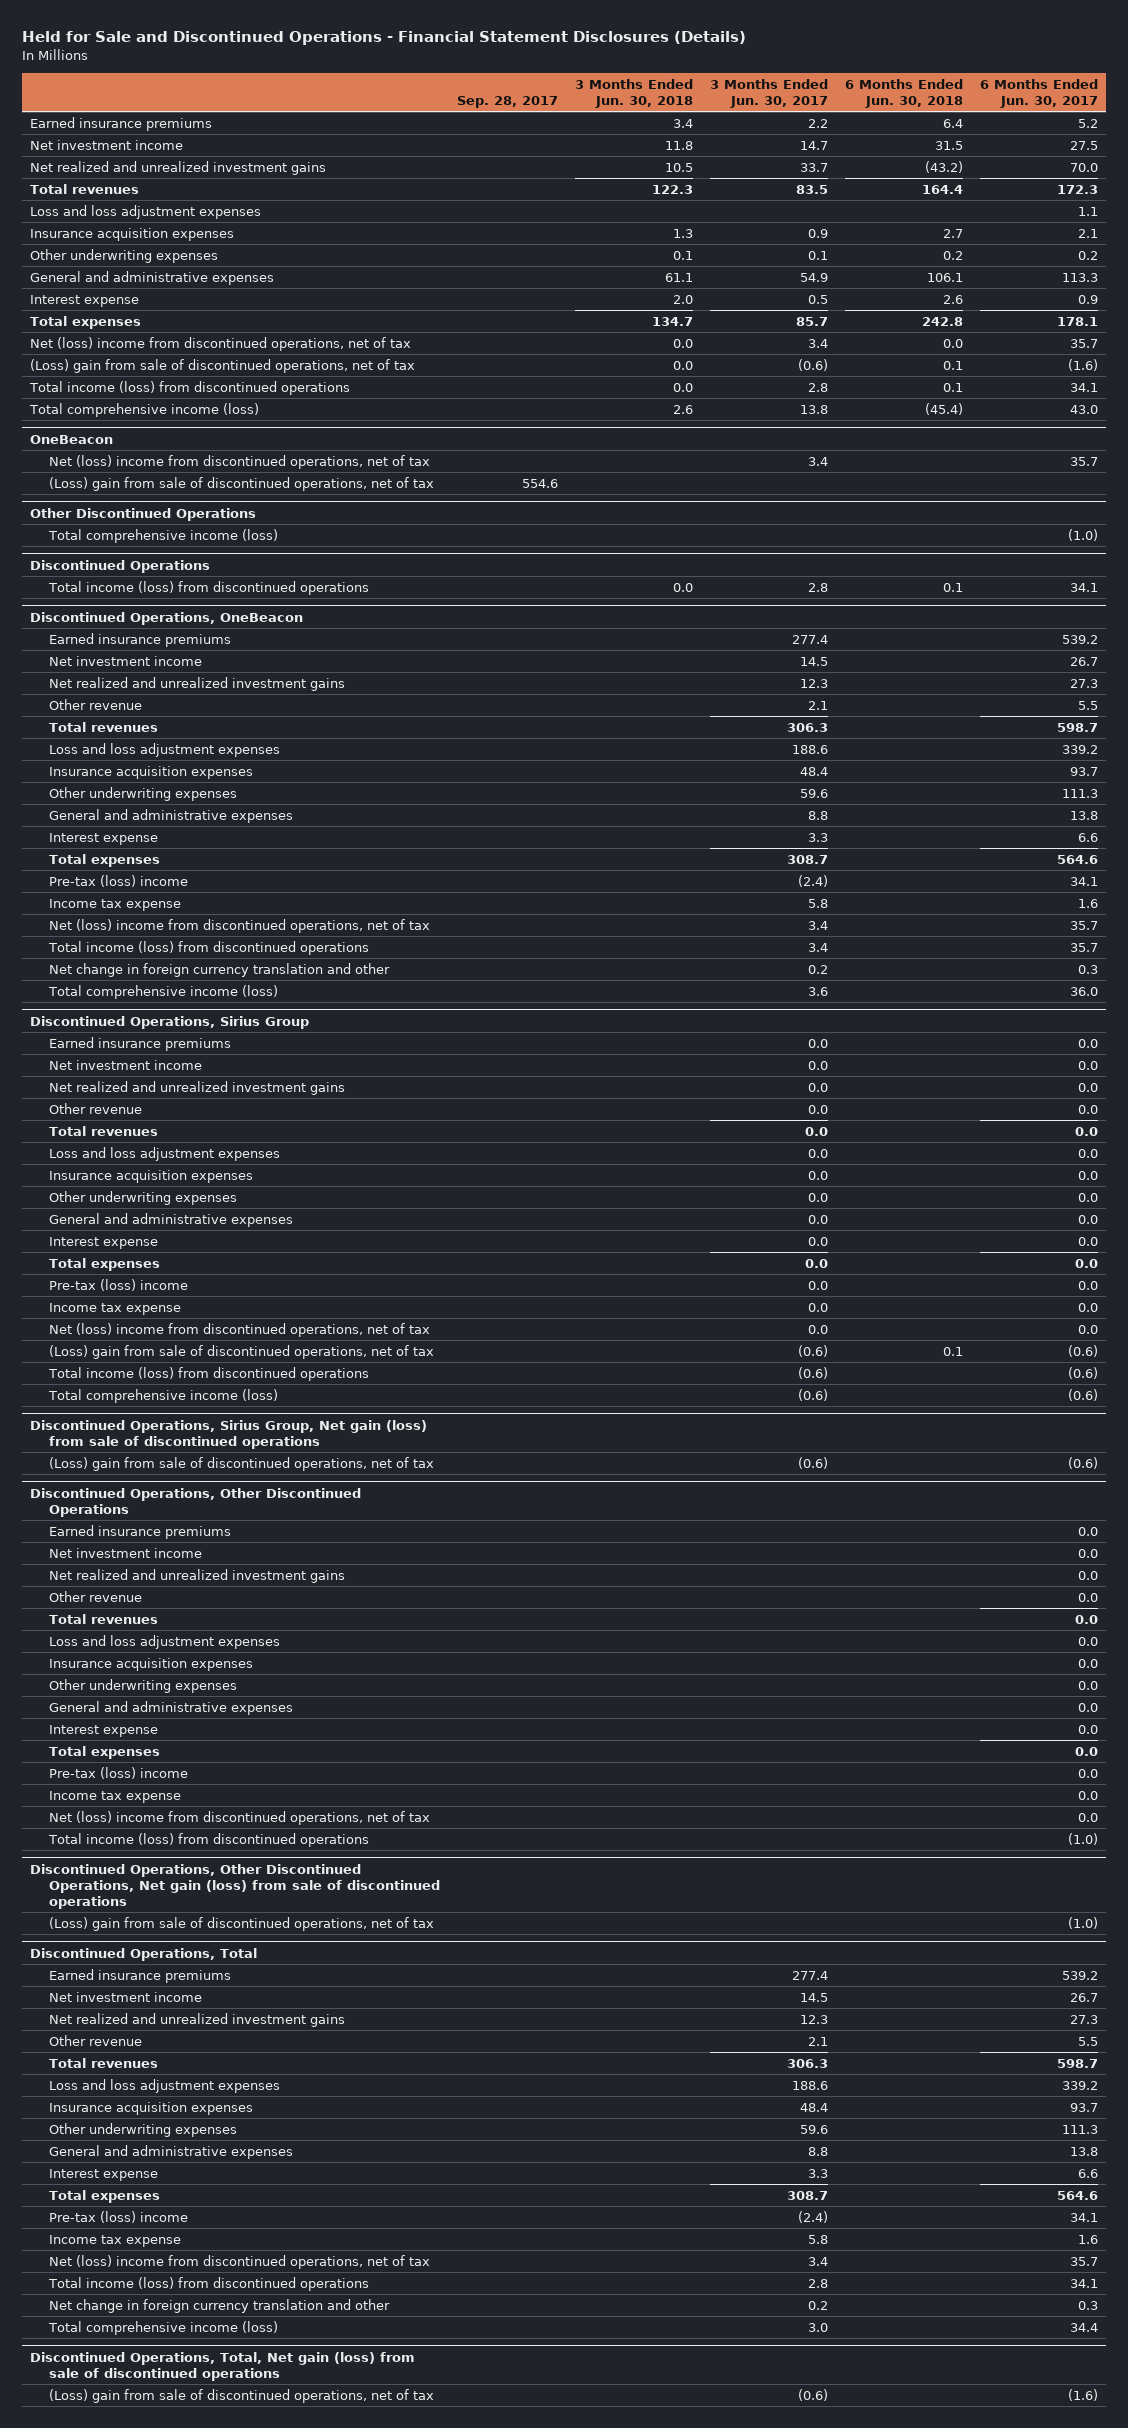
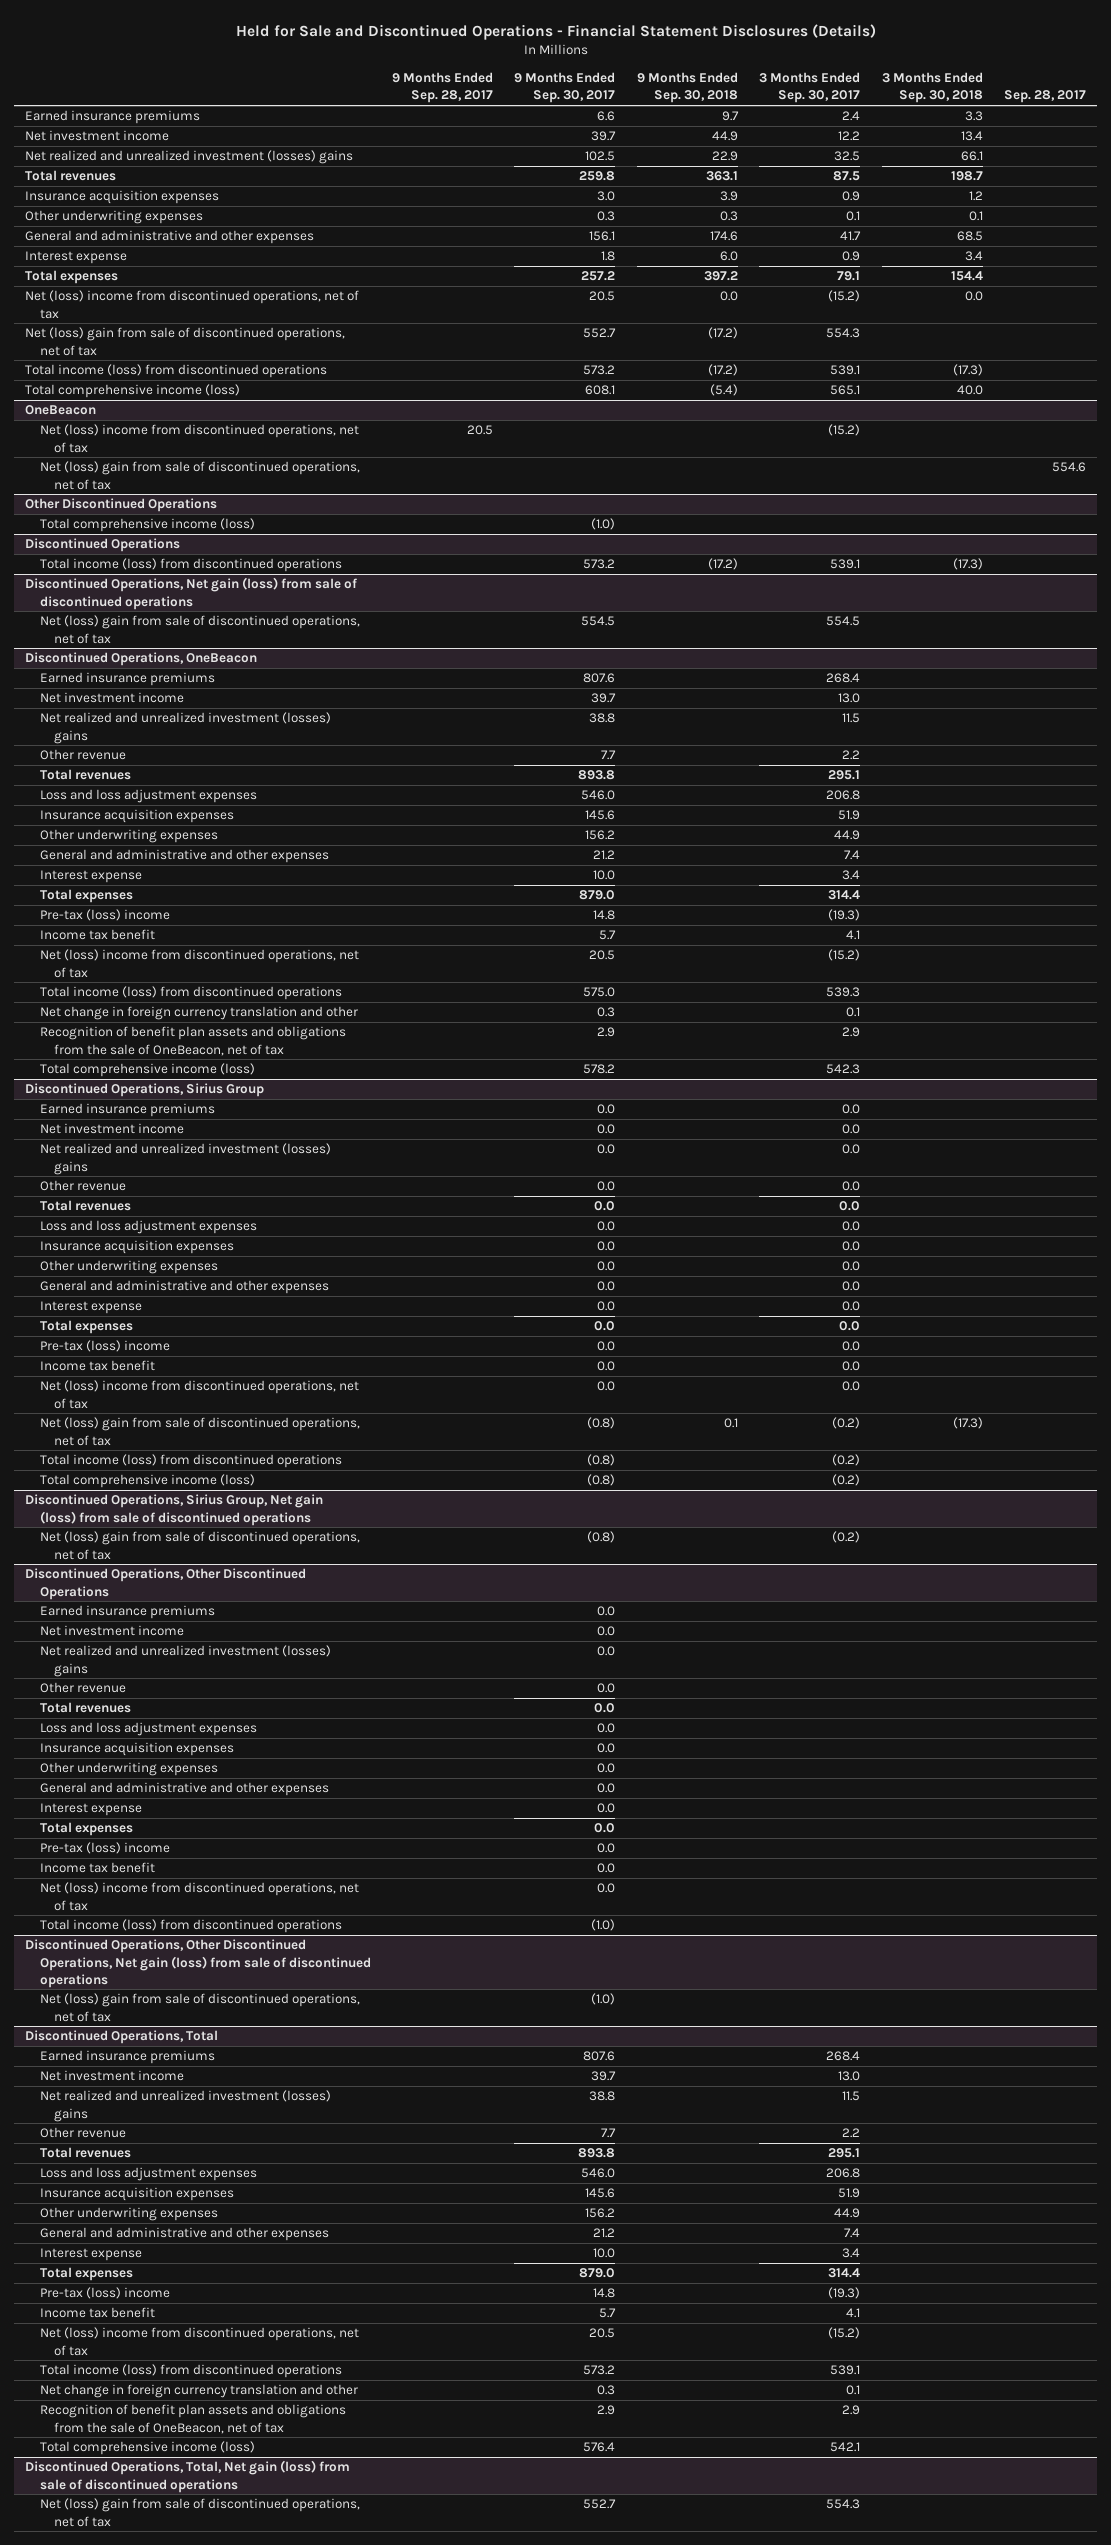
[574,79,693,108] 3 Months Ended Jun. 30, 2018 -> none
[709,79,828,108] 3 Months Ended Jun. 30, 2017 -> none
[844,79,963,108] 6 Months Ended Jun. 30, 2018 -> none
[979,79,1098,108] 6 Months Ended Jun. 30, 2017 -> none
none -> [392,72,494,104] 9 Months Ended Sep. 28, 2017
none -> [514,72,616,104] 9 Months Ended Sep. 30, 2017
none -> [636,72,738,104] 9 Months Ended Sep. 30, 2018
none -> [759,72,861,104] 3 Months Ended Sep. 30, 2017
none -> [881,72,983,104] 3 Months Ended Sep. 30, 2018
[30,160,327,175] Net realized and unrealized investment gains -> [25,150,354,165] Net realized and unrealized investment (losses) gains
[30,204,262,219] Loss and loss adjustment expenses -> none
[30,270,275,285] General and administrative expenses -> [25,230,315,245] General and administrative and other expenses
[30,358,416,373] (Loss) gain from sale of discontinued operations, net of tax -> [25,327,346,356] Net (loss) gain from sale of discontinued operations, net of tax
[48,476,434,491] (Loss) gain from sale of discontinued operations, net of tax -> [39,461,360,490] Net (loss) gain from sale of discontinued operations, net of tax
none -> [25,577,358,610] Discontinued Operations, Net gain (loss) from sale of discontinued operations
none -> [39,615,360,644] Net (loss) gain from sale of discontinued operations, net of tax
[48,676,345,691] Net realized and unrealized investment gains -> [39,712,331,744] Net realized and unrealized investment (losses) gains
[48,808,293,823] General and administrative expenses -> [39,849,329,864] General and administrative and other expenses
[48,898,181,911] Income tax expense -> [39,929,155,941] Income tax benefit
none -> [39,1026,346,1056] Recognition of benefit plan assets and obligations from the sale of OneBeacon, net of tax
[48,1080,345,1095] Net realized and unrealized investment gains -> [39,1143,331,1175] Net realized and unrealized investment (losses) gains
[48,1212,293,1227] General and administrative expenses -> [39,1280,329,1295] General and administrative and other expenses
[48,1302,181,1315] Income tax expense -> [39,1360,155,1372] Income tax benefit
[48,1344,434,1359] (Loss) gain from sale of discontinued operations, net of tax -> [39,1417,360,1446] Net (loss) gain from sale of discontinued operations, net of tax
[48,1456,434,1471] (Loss) gain from sale of discontinued operations, net of tax -> [39,1531,360,1560] Net (loss) gain from sale of discontinued operations, net of tax
[48,1568,345,1583] Net realized and unrealized investment gains -> [39,1645,331,1677] Net realized and unrealized investment (losses) gains
[48,1700,293,1715] General and administrative expenses -> [39,1782,329,1797] General and administrative and other expenses
[48,1790,181,1803] Income tax expense -> [39,1862,155,1874] Income tax benefit
[48,1916,434,1931] (Loss) gain from sale of discontinued operations, net of tax -> [39,1993,360,2022] Net (loss) gain from sale of discontinued operations, net of tax
[48,2012,345,2027] Net realized and unrealized investment gains -> [39,2090,331,2122] Net realized and unrealized investment (losses) gains
[48,2144,293,2159] General and administrative expenses -> [39,2227,329,2242] General and administrative and other expenses
[48,2234,181,2247] Income tax expense -> [39,2307,155,2319] Income tax benefit
none -> [39,2404,346,2434] Recognition of benefit plan assets and obligations from the sale of OneBeacon, net of tax
[48,2388,434,2403] (Loss) gain from sale of discontinued operations, net of tax -> [39,2498,360,2527] Net (loss) gain from sale of discontinued operations, net of tax

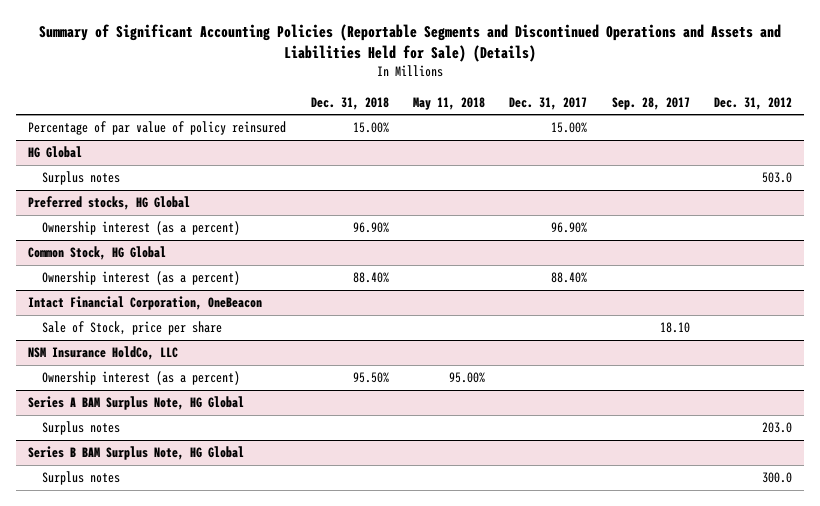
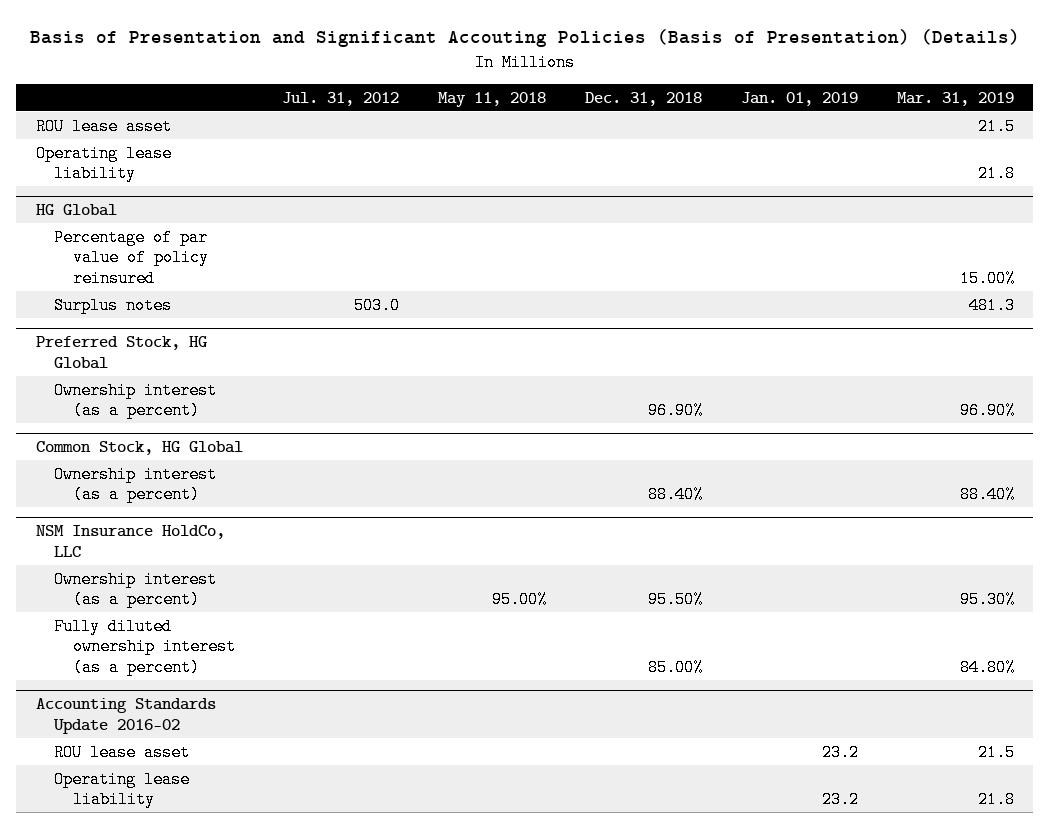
[39,24,782,63] Summary of Significant Accounting Policies (Reportable Segments and Discontinued Operations and Assets and Liabilities Held for Sale) (Details) -> [29,29,1020,48] Basis of Presentation and Significant Accouting Policies (Basis of Presentation) (Details)
[509,96,588,110] Dec. 31, 2017 -> none
[611,96,690,110] Sep. 28, 2017 -> none
[713,96,792,110] Dec. 31, 2012 -> none
none -> [281,91,399,106] Jul. 31, 2012
none -> [740,91,858,106] Jan. 01, 2019
none -> [896,91,1014,106] Mar. 31, 2019
[28,121,287,136] Percentage of par value of policy reinsured -> none
none -> [35,117,172,135] ROU lease asset
none -> [35,144,172,183] Operating lease liability
none -> [54,228,210,287] Percentage of par value of policy reinsured
[28,196,191,211] Preferred stocks, HG Global -> [35,335,207,369] Preferred Stock, HG Global
[28,296,263,311] Intact Financial Corporation, OneBeacon -> none
[42,321,223,336] Sale of Stock, price per share -> none
[28,396,245,411] Series A BAM Surplus Note, HG Global -> none
[42,421,121,436] Surplus notes -> none
[28,446,245,461] Series B BAM Surplus Note, HG Global -> none
[42,471,121,486] Surplus notes -> none
none -> [54,617,237,676] Fully diluted ownership interest (as a percent)
none -> [35,697,216,734] Accounting Standards Update 2016-02
none -> [54,743,191,761] ROU lease asset
none -> [54,770,191,809] Operating lease liability

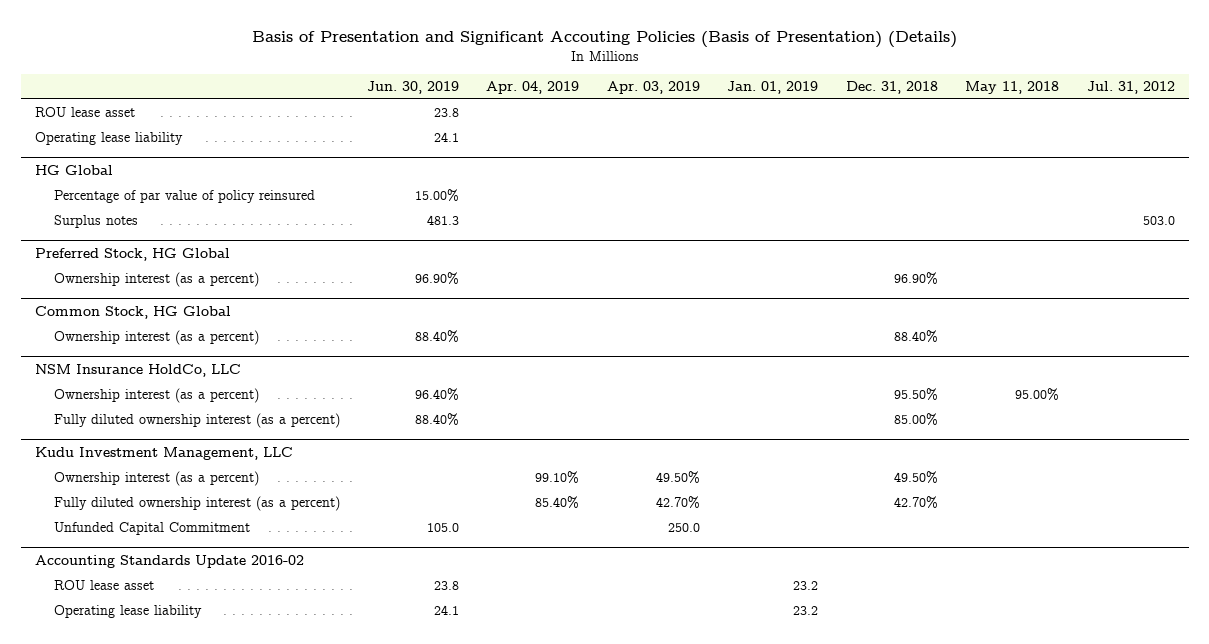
[896,91,1014,106] Mar. 31, 2019 -> none
none -> [366,81,459,95] Jun. 30, 2019
none -> [486,81,580,95] Apr. 04, 2019
none -> [606,81,700,95] Apr. 03, 2019
none -> [34,447,293,461] Kudu Investment Management, LLC
none -> [53,471,259,487] Ownership interest (as a percent)
none -> [53,496,340,512] Fully diluted ownership interest (as a percent)
none -> [53,522,250,536] Unfunded Capital Commitment

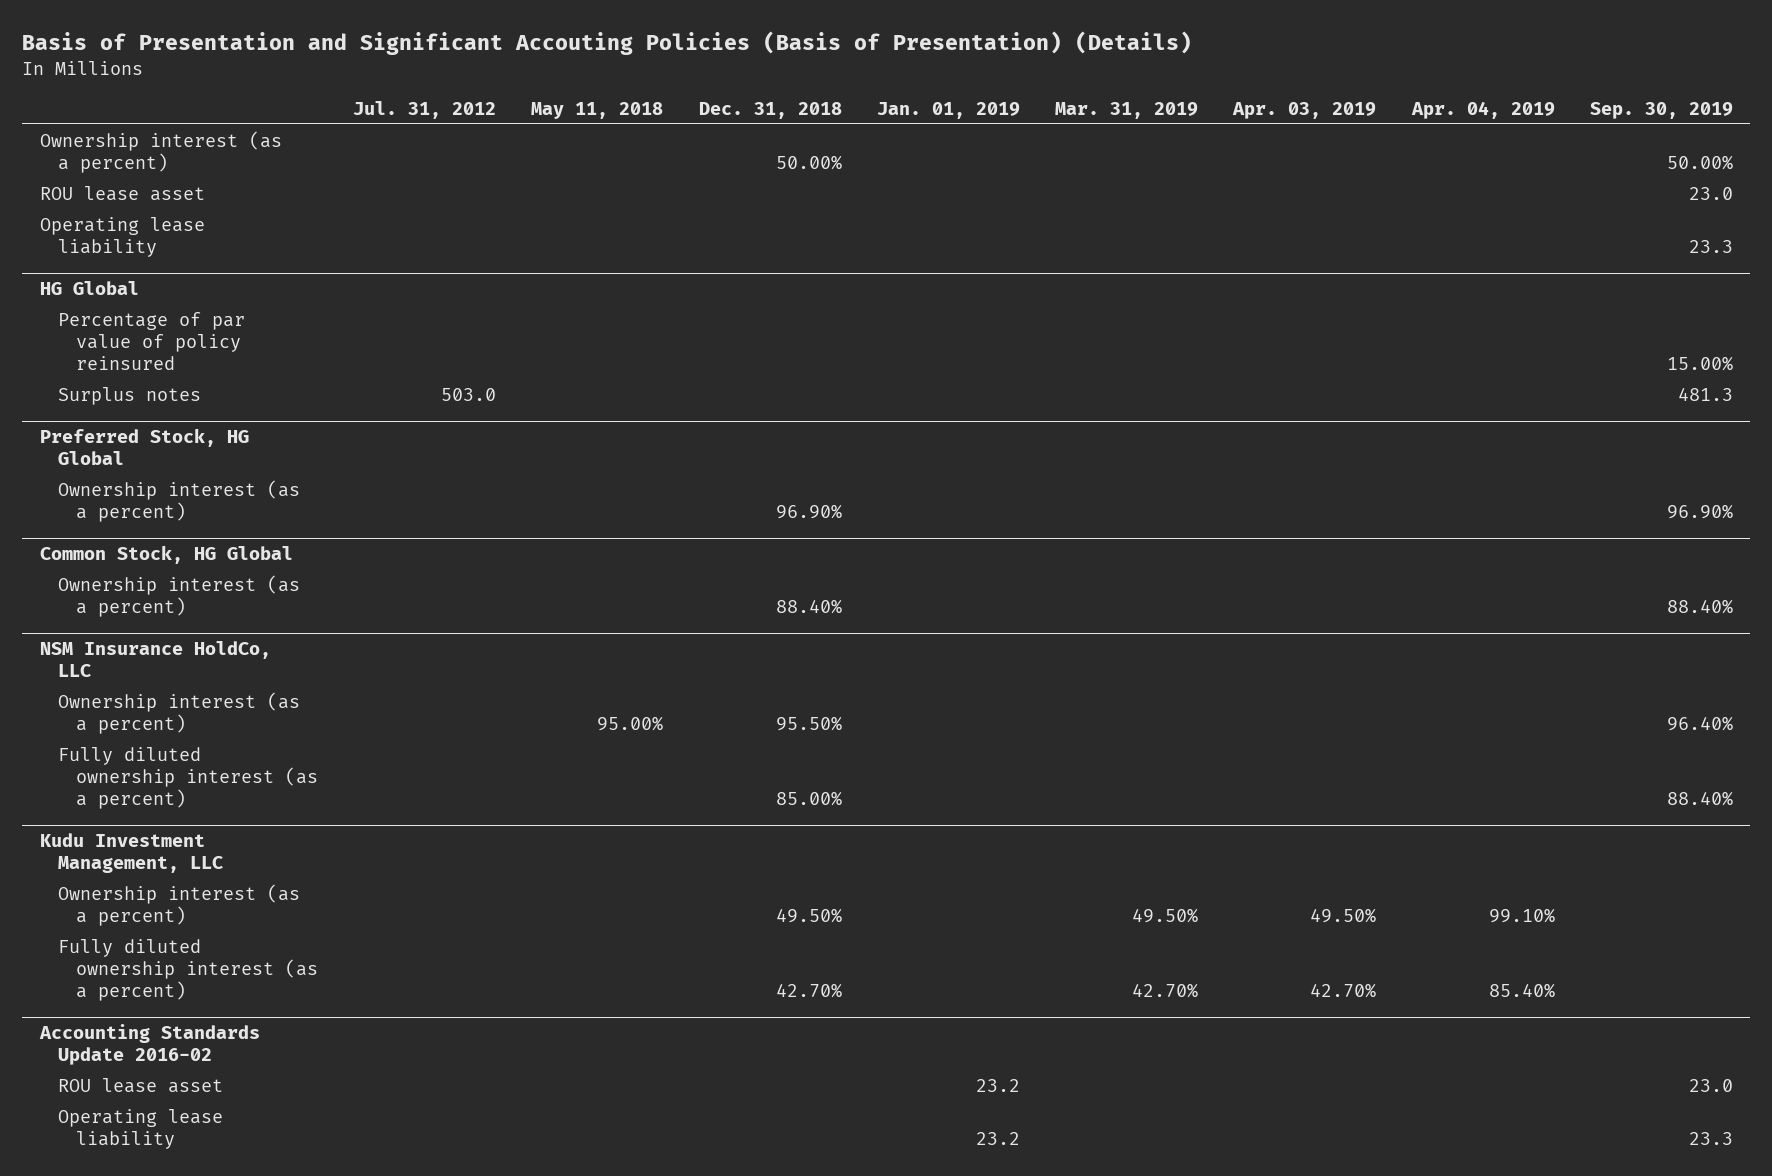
[366,81,459,95] Jun. 30, 2019 -> none
none -> [1055,101,1199,119] Mar. 31, 2019
none -> [1589,101,1733,119] Sep. 30, 2019
none -> [39,130,282,173] Ownership interest (as a percent)
[53,522,250,536] Unfunded Capital Commitment -> none

